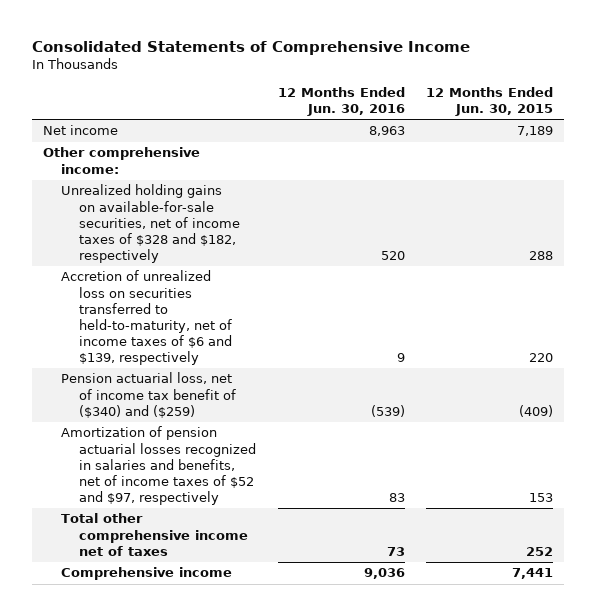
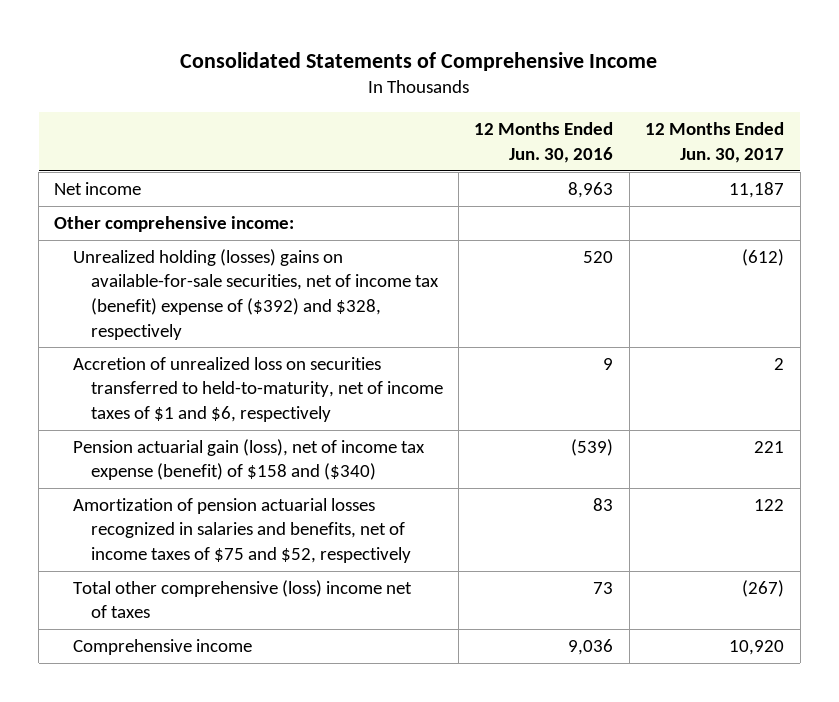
[426,86,554,116] 12 Months Ended Jun. 30, 2015 -> none
none -> [645,122,785,163] 12 Months Ended Jun. 30, 2017
[61,184,241,263] Unrealized holding gains on available-for-sale securities, net of income taxes of $328 and $182, respectively -> [72,248,439,340] Unrealized holding (losses) gains on available-for-sale securities, net of income tax (benefit) expense of ($392) and $328, respectively
[61,270,233,365] Accretion of unrealized loss on securities transferred to held-to-maturity, net of income taxes of $6 and $139, respectively -> [72,356,443,423] Accretion of unrealized loss on securities transferred to held-to-maturity, net of income taxes of $1 and $6, respectively
[61,372,237,418] Pension actuarial loss, net of income tax benefit of ($340) and ($259) -> [72,438,425,481] Pension actuarial gain (loss), net of income tax expense (benefit) of $158 and ($340)
[61,426,257,505] Amortization of pension actuarial losses recognized in salaries and benefits, net of income taxes of $52 and $97, respectively -> [72,497,411,564] Amortization of pension actuarial losses recognized in salaries and benefits, net of income taxes of $75 and $52, respectively
[61,513,249,556] Total other comprehensive income net of taxes -> [72,579,412,619] Total other comprehensive (loss) income net of taxes

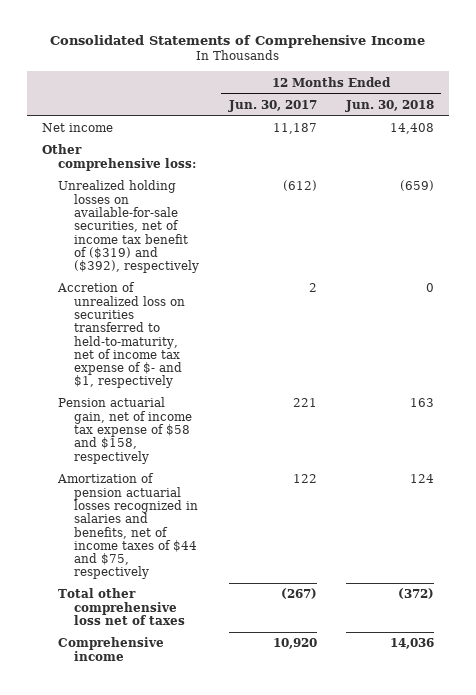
[474,122,614,163] 12 Months Ended Jun. 30, 2016 -> none
none -> [345,99,435,112] Jun. 30, 2018
[54,215,295,232] Other comprehensive income: -> [41,144,197,171] Other comprehensive loss:
[72,248,439,340] Unrealized holding (losses) gains on available-for-sale securities, net of income tax (benefit) expense of ($392) and $328, respectively -> [58,180,200,274] Unrealized holding losses on available-for-sale securities, net of income tax benefit of ($319) and ($392), respectively
[72,356,443,423] Accretion of unrealized loss on securities transferred to held-to-maturity, net of income taxes of $1 and $6, respectively -> [57,282,186,389] Accretion of unrealized loss on securities transferred to held-to-maturity, net of income tax expense of $- and $1, respectively
[72,438,425,481] Pension actuarial gain (loss), net of income tax expense (benefit) of $158 and ($340) -> [58,397,193,464] Pension actuarial gain, net of income tax expense of $58 and $158, respectively
[72,497,411,564] Amortization of pension actuarial losses recognized in salaries and benefits, net of income taxes of $75 and $52, respectively -> [57,473,199,580] Amortization of pension actuarial losses recognized in salaries and benefits, net of income taxes of $44 and $75, respectively
[72,579,412,619] Total other comprehensive (loss) income net of taxes -> [58,588,186,625] Total other comprehensive loss net of taxes

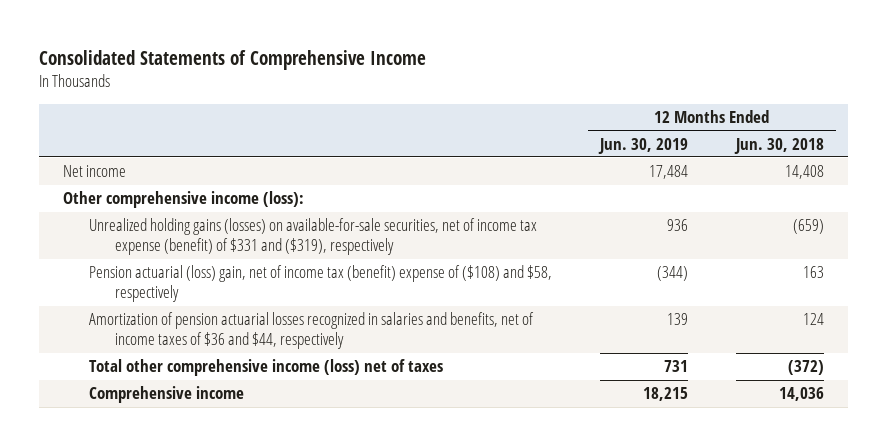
[227,99,317,112] Jun. 30, 2017 -> none
none -> [597,137,688,154] Jun. 30, 2019
[57,282,186,389] Accretion of unrealized loss on securities transferred to held-to-maturity, net of income tax expense of $- and $1, respectively -> none
[41,144,197,171] Other comprehensive loss: -> [62,191,304,209] Other comprehensive income (loss):
[58,180,200,274] Unrealized holding losses on available-for-sale securities, net of income tax benefit of ($319) and ($392), respectively -> [88,218,537,256] Unrealized holding gains (losses) on available-for-sale securities, net of income tax expense (benefit) of $331 and ($319), respectively
[58,397,193,464] Pension actuarial gain, net of income tax expense of $58 and $158, respectively -> [88,265,552,303] Pension actuarial (loss) gain, net of income tax (benefit) expense of ($108) and $58, respectively
[57,473,199,580] Amortization of pension actuarial losses recognized in salaries and benefits, net of income taxes of $44 and $75, respectively -> [88,312,534,350] Amortization of pension actuarial losses recognized in salaries and benefits, net of income taxes of $36 and $44, respectively
[58,588,186,625] Total other comprehensive loss net of taxes -> [88,359,443,377] Total other comprehensive income (loss) net of taxes

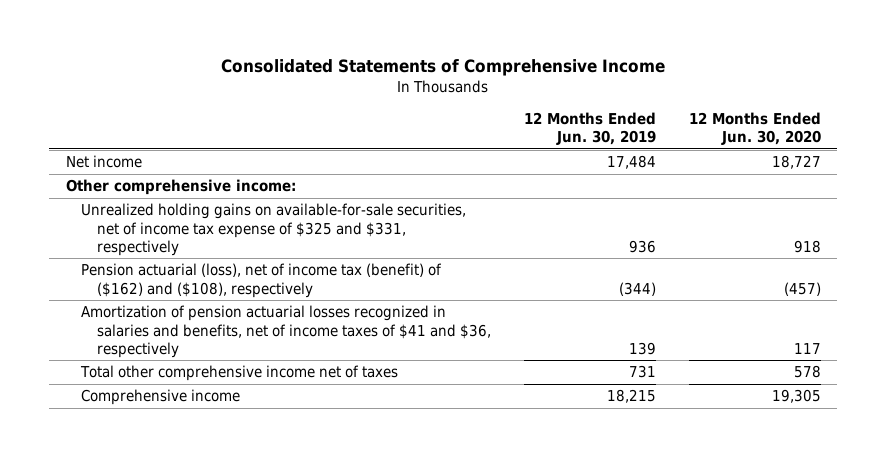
[734,137,825,154] Jun. 30, 2018 -> none
none -> [688,112,821,146] 12 Months Ended Jun. 30, 2020
[62,191,304,209] Other comprehensive income (loss): -> [65,179,296,196] Other comprehensive income:
[88,218,537,256] Unrealized holding gains (losses) on available-for-sale securities, net of income tax expense (benefit) of $331 and ($319), respectively -> [81,203,467,256] Unrealized holding gains on available-for-sale securities, net of income tax expense of $325 and $331, respectively
[88,265,552,303] Pension actuarial (loss) gain, net of income tax (benefit) expense of ($108) and $58, respectively -> [81,263,443,298] Pension actuarial (loss), net of income tax (benefit) of ($162) and ($108), respectively
[88,312,534,350] Amortization of pension actuarial losses recognized in salaries and benefits, net of income taxes of $36 and $44, respectively -> [81,305,491,358] Amortization of pension actuarial losses recognized in salaries and benefits, net of income taxes of $41 and $36, respectively
[88,359,443,377] Total other comprehensive income (loss) net of taxes -> [80,365,399,382] Total other comprehensive income net of taxes

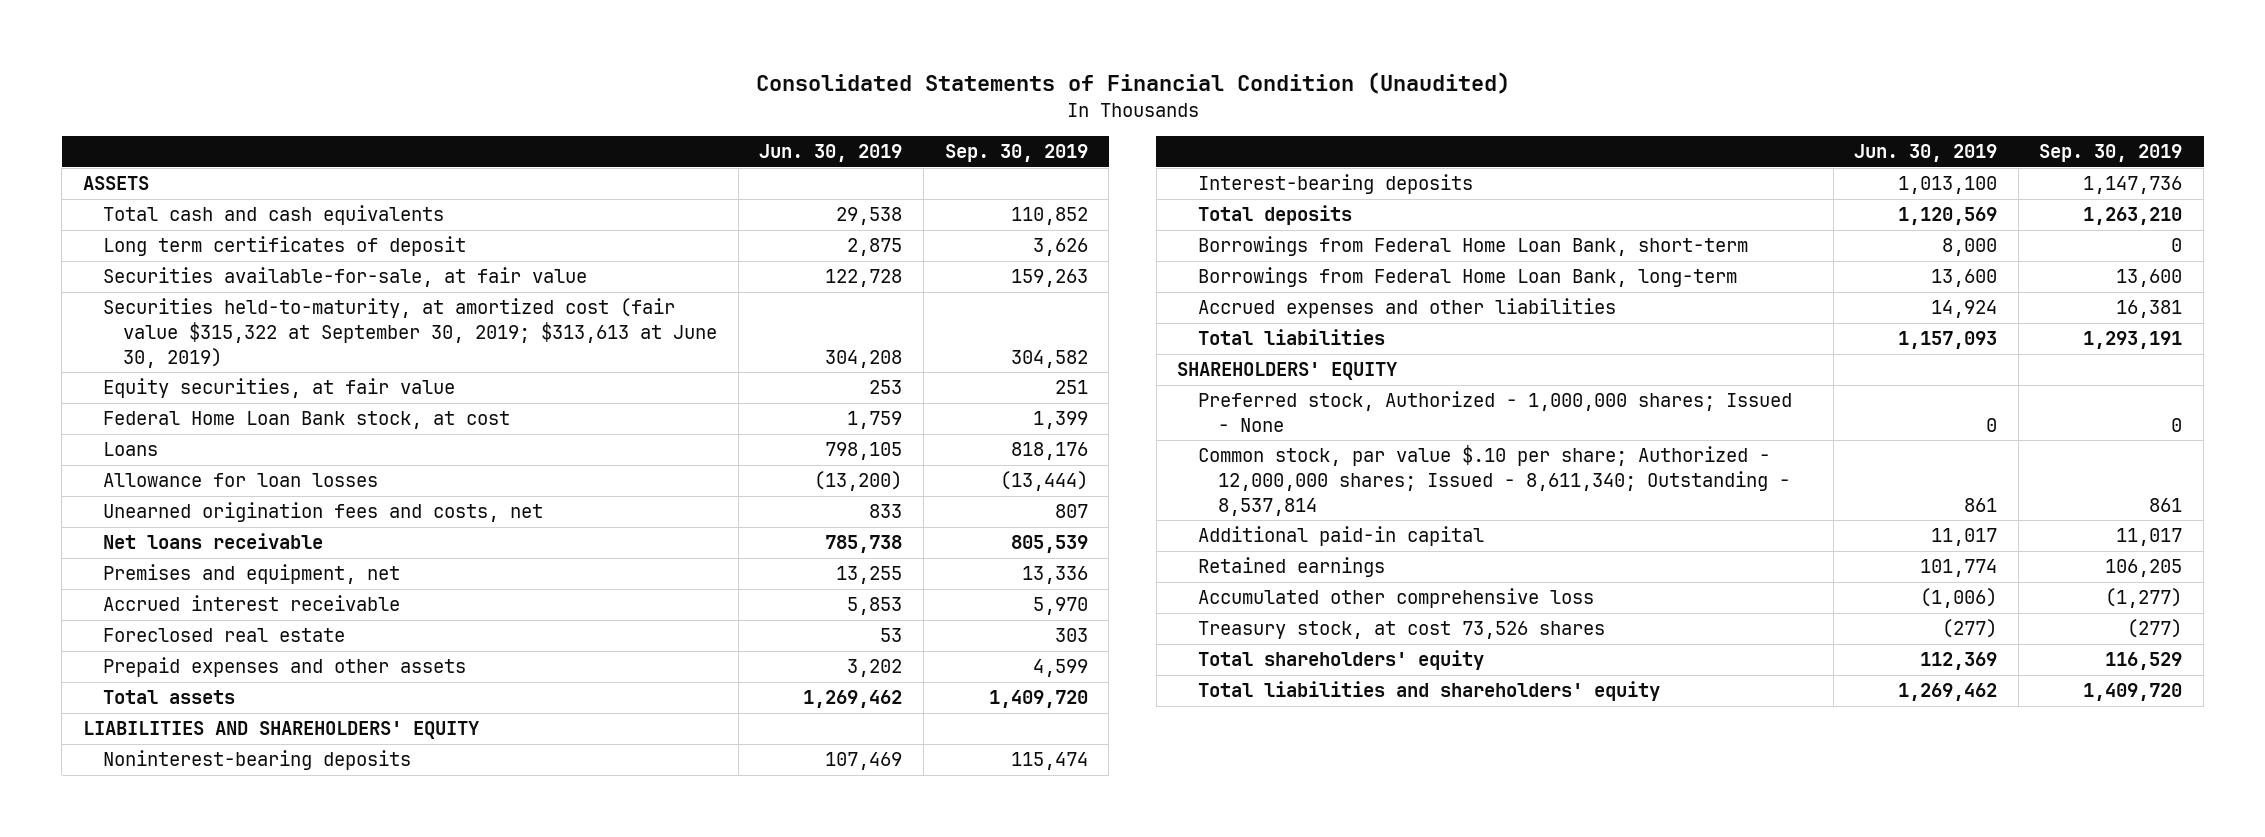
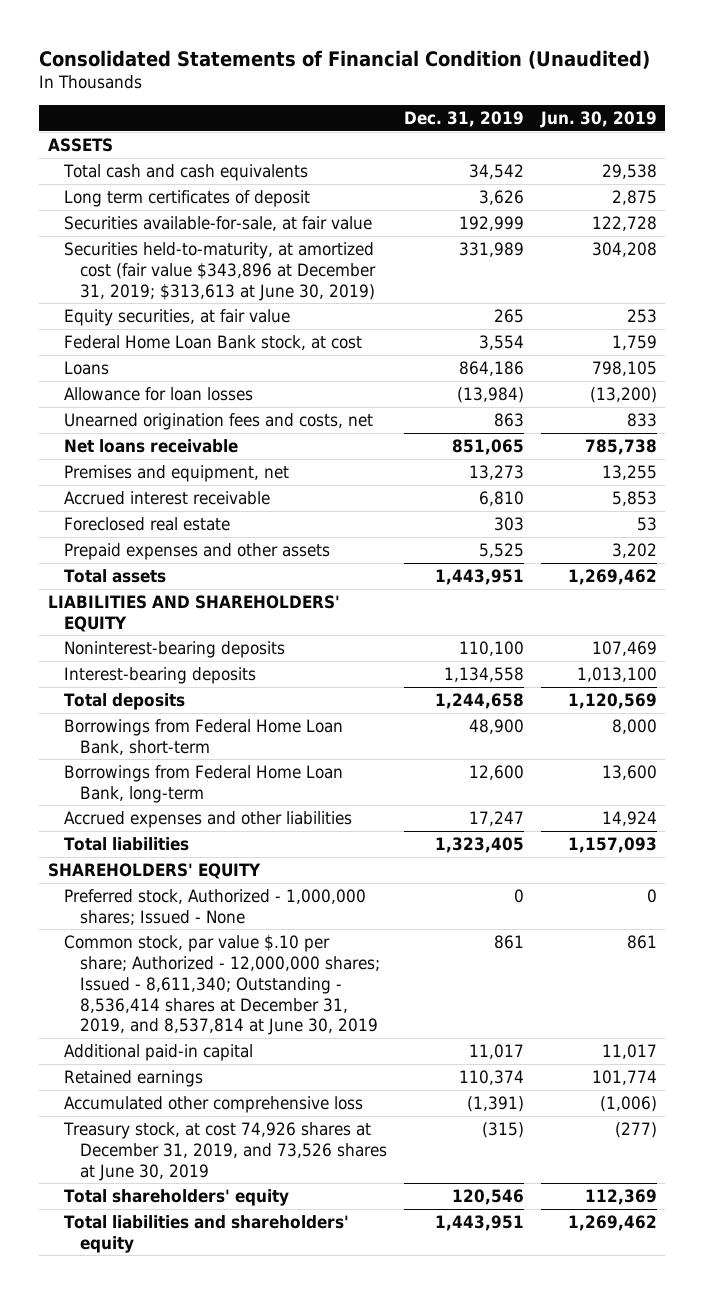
[944,144,1088,163] Sep. 30, 2019 -> none
none -> [404,111,525,128] Dec. 31, 2019
[102,298,718,368] Securities held-to-maturity, at amortized cost (fair value $315,322 at September 30, 2019; $313,613 at June 30, 2019) -> [64,241,377,301] Securities held-to-maturity, at amortized cost (fair value $343,896 at December 31, 2019; $313,613 at June 30, 2019)
[1197,445,1790,516] Common stock, par value $.10 per share; Authorized - 12,000,000 shares; Issued - 8,611,340; Outstanding - 8,537,814 -> [64,934,381,1036] Common stock, par value $.10 per share; Authorized - 12,000,000 shares; Issued - 8,611,340; Outstanding - 8,536,414 shares at December 31, 2019, and 8,537,814 at June 30, 2019
[1197,621,1605,640] Treasury stock, at cost 73,526 shares -> [63,1121,388,1181] Treasury stock, at cost 74,926 shares at December 31, 2019, and 73,526 shares at June 30, 2019

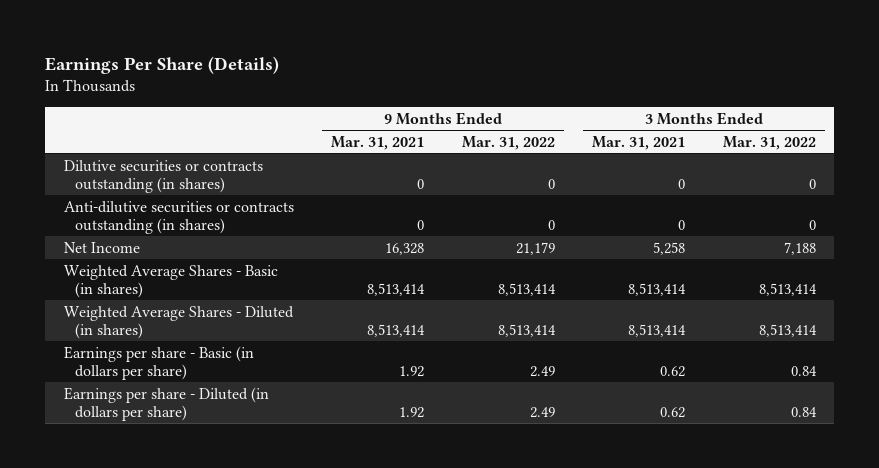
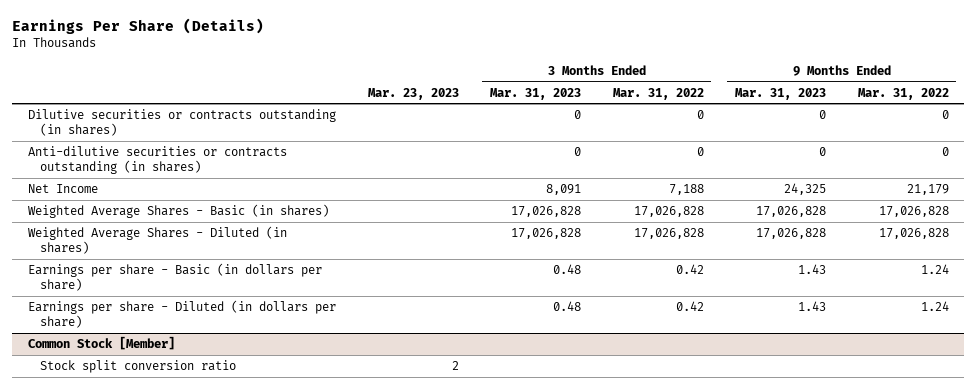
[331,135,425,150] Mar. 31, 2021 -> none
[592,135,686,150] Mar. 31, 2021 -> none
none -> [367,87,459,100] Mar. 23, 2023
none -> [490,87,582,100] Mar. 31, 2023
none -> [735,87,827,100] Mar. 31, 2023
[497,283,556,297] 8,513,414 -> [878,206,949,218] 17,026,828
[758,283,817,297] 8,513,414 -> [633,206,704,218] 17,026,828
[497,324,556,338] 8,513,414 -> [878,228,949,240] 17,026,828
[758,324,817,338] 8,513,414 -> [633,228,704,240] 17,026,828
[529,366,555,378] 2.49 -> [920,264,949,275] 1.24
[790,366,817,377] 0.84 -> [675,264,704,275] 0.42
[529,407,555,419] 2.49 -> [920,301,949,312] 1.24
[790,407,817,418] 0.84 -> [675,301,704,312] 0.42
none -> [28,336,176,351] Common Stock [Member]
none -> [40,360,237,374] Stock split conversion ratio

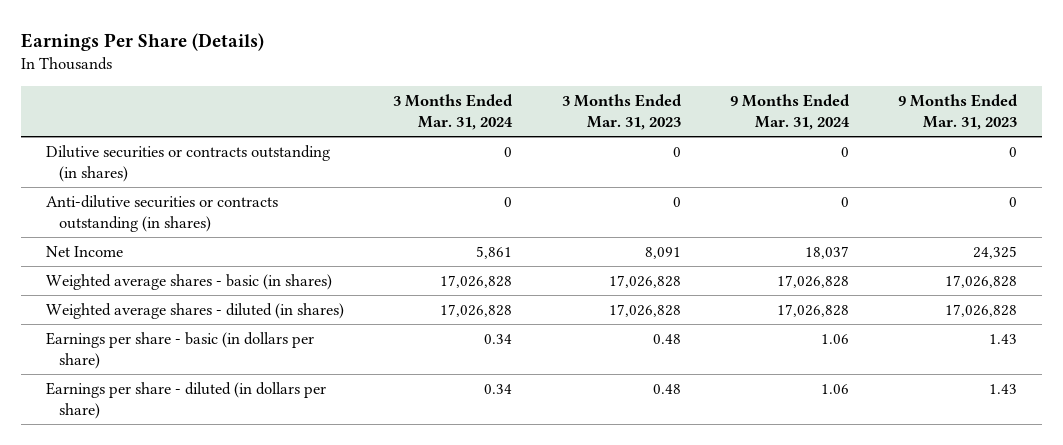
[367,87,459,100] Mar. 23, 2023 -> none
[612,87,704,100] Mar. 31, 2022 -> none
[857,87,949,100] Mar. 31, 2022 -> none
none -> [393,93,514,131] 3 Months Ended Mar. 31, 2024
none -> [729,93,850,131] 9 Months Ended Mar. 31, 2024
[28,336,176,351] Common Stock [Member] -> none
[40,360,237,374] Stock split conversion ratio -> none
[28,204,330,219] Weighted Average Shares - Basic (in shares) -> [45,273,332,290] Weighted average shares - basic (in shares)
[28,226,288,255] Weighted Average Shares - Diluted (in shares) -> [45,302,344,319] Weighted average shares - diluted (in shares)
[28,263,323,292] Earnings per share - Basic (in dollars per share) -> [45,331,314,370] Earnings per share - basic (in dollars per share)
[28,300,337,329] Earnings per share - Diluted (in dollars per share) -> [45,381,326,420] Earnings per share - diluted (in dollars per share)

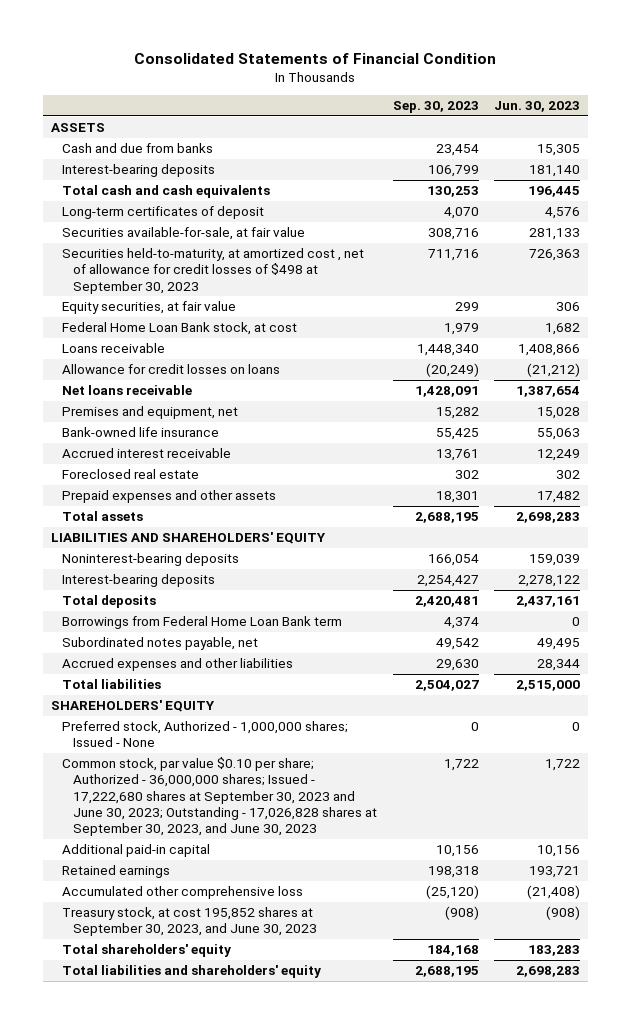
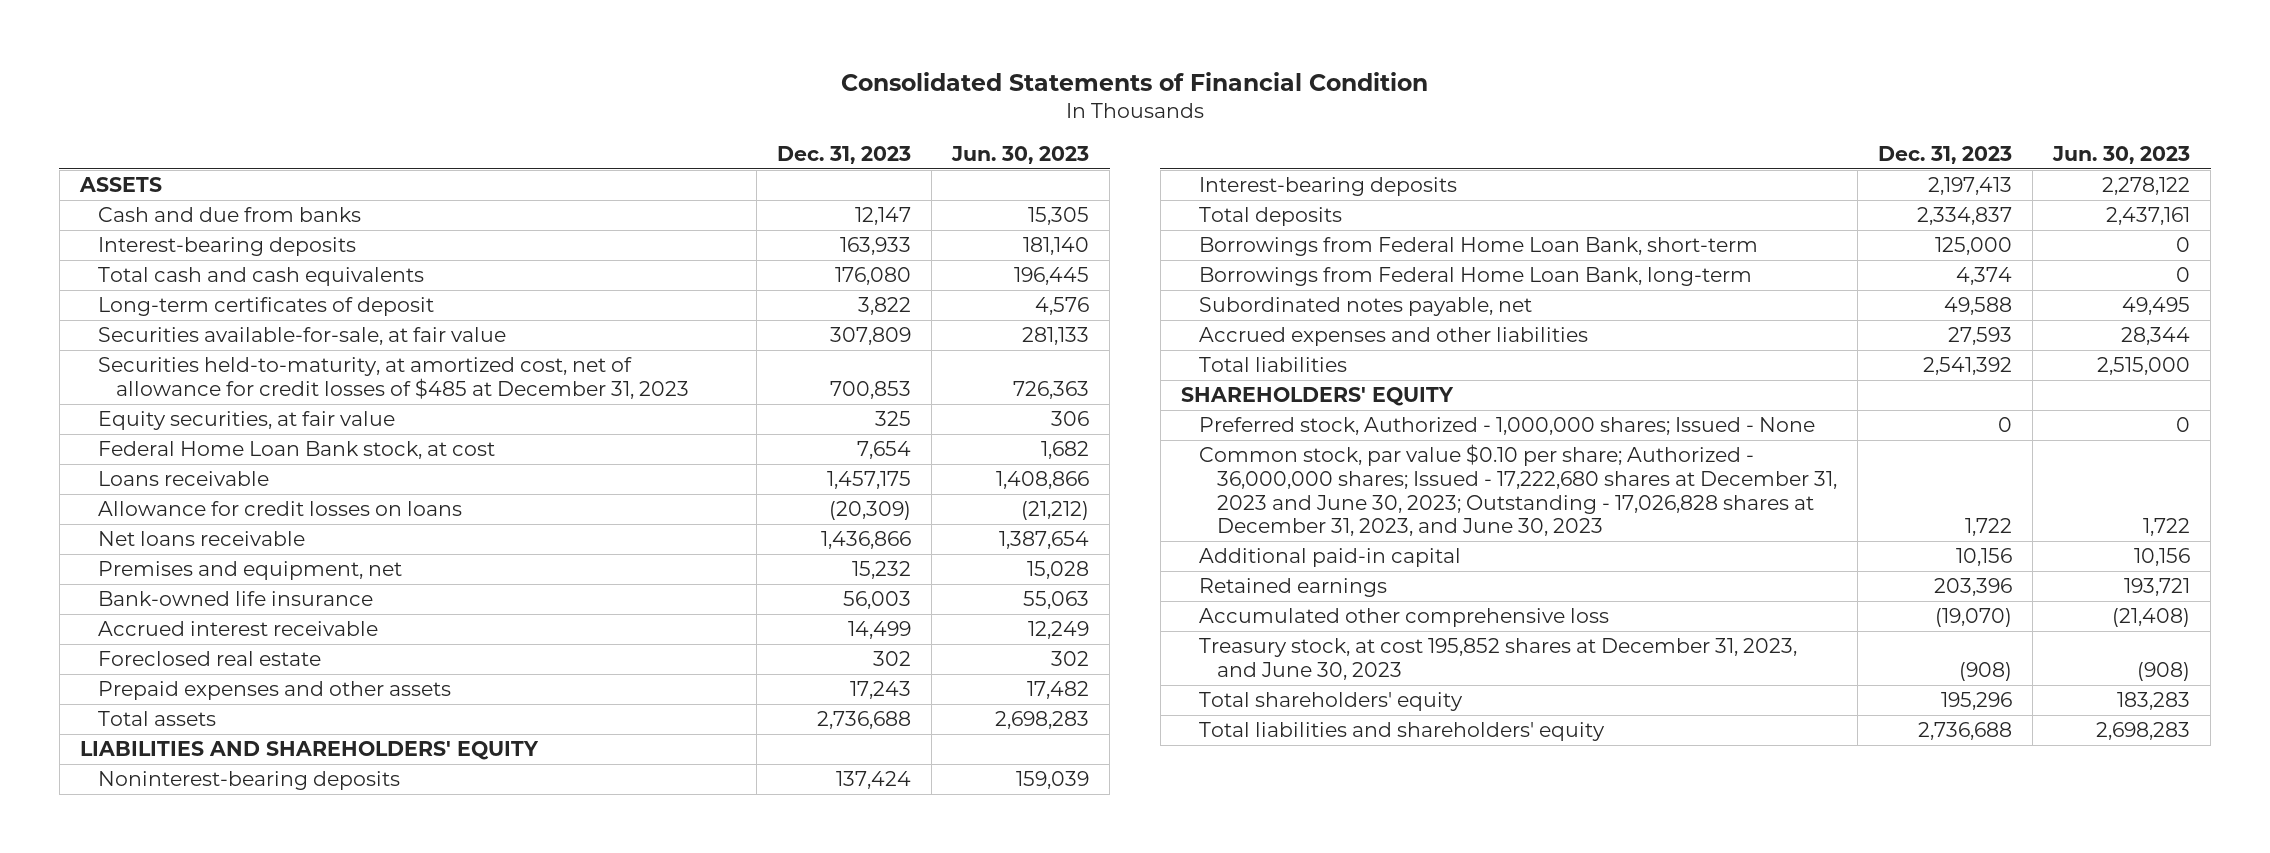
[392,101,479,114] Sep. 30, 2023 -> none
none -> [777,145,912,164] Dec. 31, 2023
[62,248,365,294] Securities held-to-maturity, at amortized cost , net of allowance for credit losses of $498 at September 30, 2023 -> [97,357,690,399] Securities held-to-maturity, at amortized cost, net of allowance for credit losses of $485 at December 31, 2023
[62,616,343,630] Borrowings from Federal Home Loan Bank term -> [1199,237,1759,257] Borrowings from Federal Home Loan Bank, short-term
none -> [1199,267,1753,287] Borrowings from Federal Home Loan Bank, long-term
[62,757,378,837] Common stock, par value $0.10 per share; Authorized - 36,000,000 shares; Issued - 17,222,680 shares at September 30, 2023 and June 30, 2023; Outstanding - 17,026,828 shares at September 30, 2023, and June 30, 2023 -> [1199,444,1838,537] Common stock, par value $0.10 per share; Authorized - 36,000,000 shares; Issued - 17,222,680 shares at December 31, 2023 and June 30, 2023; Outstanding - 17,026,828 shares at December 31, 2023, and June 30, 2023
[62,907,318,937] Treasury stock, at cost 195,852 shares at September 30, 2023, and June 30, 2023 -> [1199,638,1798,680] Treasury stock, at cost 195,852 shares at December 31, 2023, and June 30, 2023

